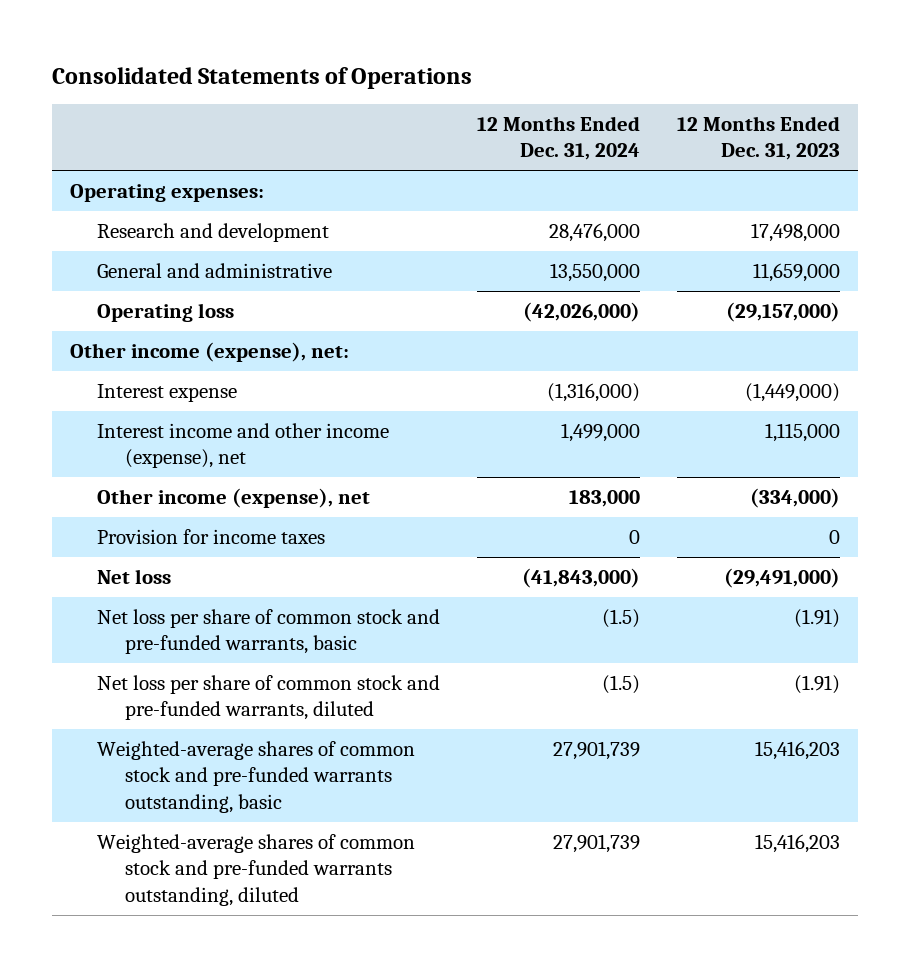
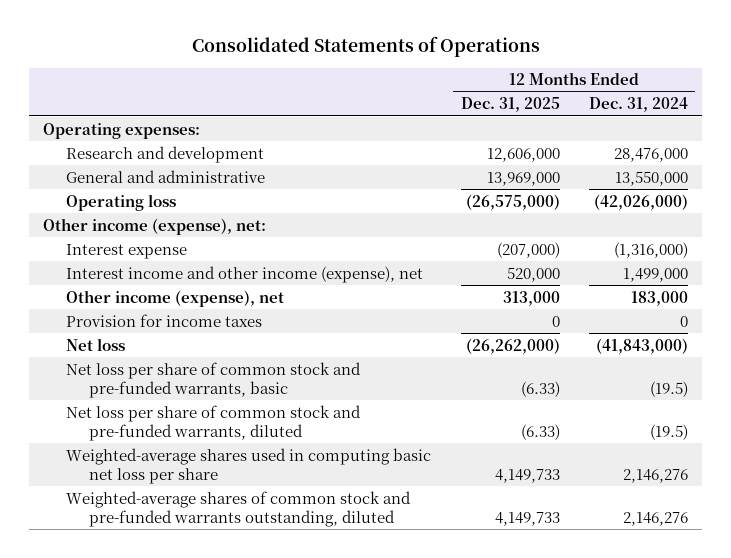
[676,116,840,161] 12 Months Ended Dec. 31, 2023 -> none
none -> [460,97,560,113] Dec. 31, 2025
[602,608,641,628] (1.5) -> [649,380,688,397] (19.5)
[602,674,641,694] (1.5) -> [649,423,688,440] (19.5)
[97,740,416,813] Weighted-average shares of common stock and pre-funded warrants outstanding, basic -> [66,447,432,484] Weighted-average shares used in computing basic net loss per share
[553,740,641,760] 27,901,739 -> [622,468,688,483] 2,146,276
[553,833,641,853] 27,901,739 -> [622,511,688,526] 2,146,276

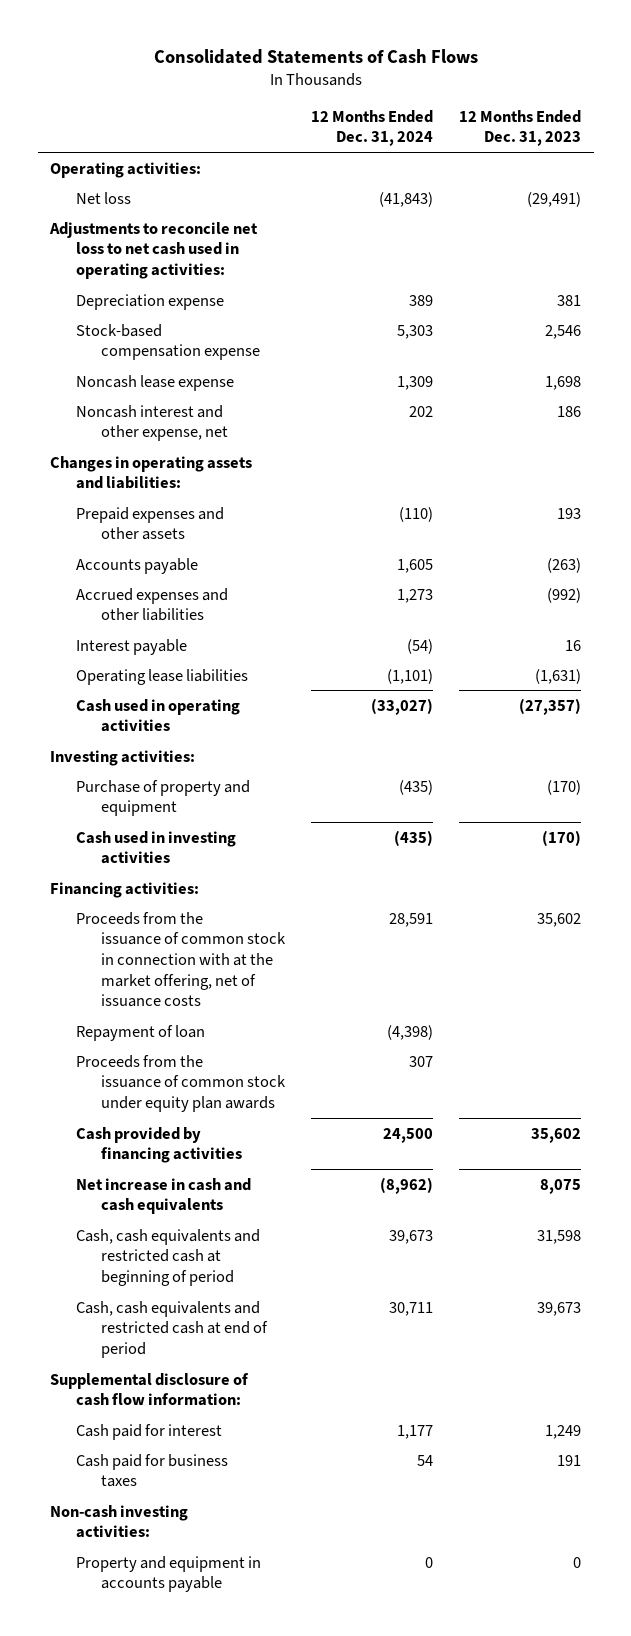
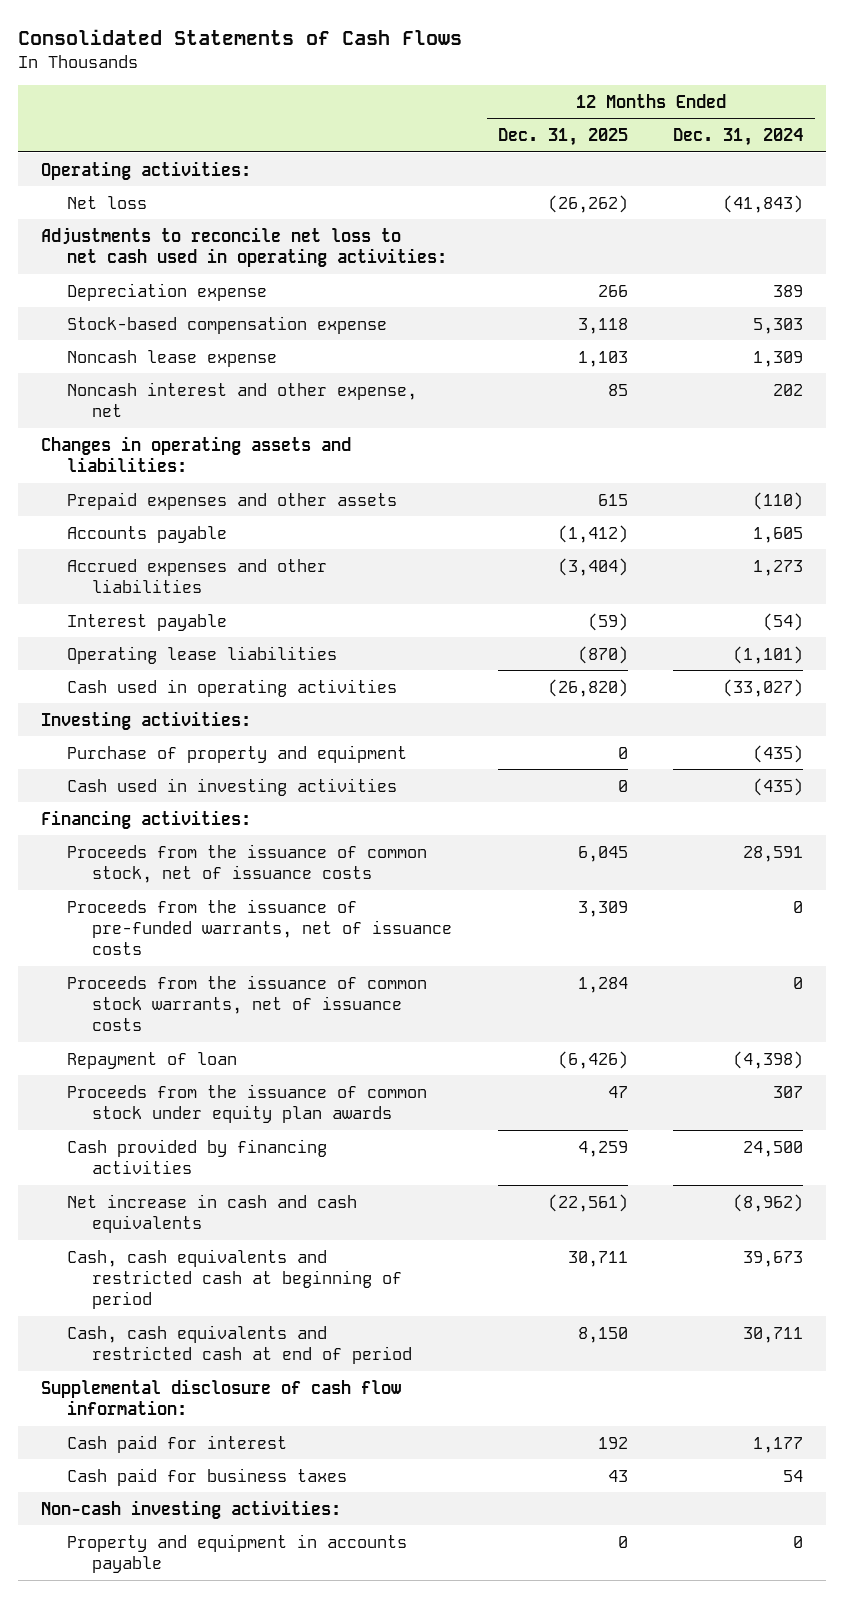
[458,109,581,147] 12 Months Ended Dec. 31, 2023 -> none
none -> [497,127,628,146] Dec. 31, 2025
[75,911,287,1008] Proceeds from the issuance of common stock in connection with at the market offering, net of issuance costs -> [66,843,427,883] Proceeds from the issuance of common stock, net of issuance costs
none -> [66,898,453,956] Proceeds from the issuance of pre-funded warrants, net of issuance costs
none -> [66,974,427,1032] Proceeds from the issuance of common stock warrants, net of issuance costs

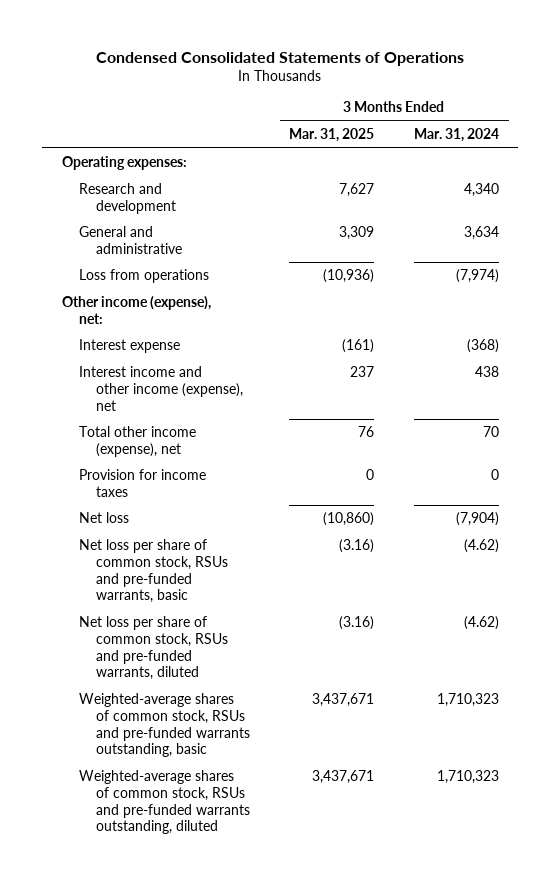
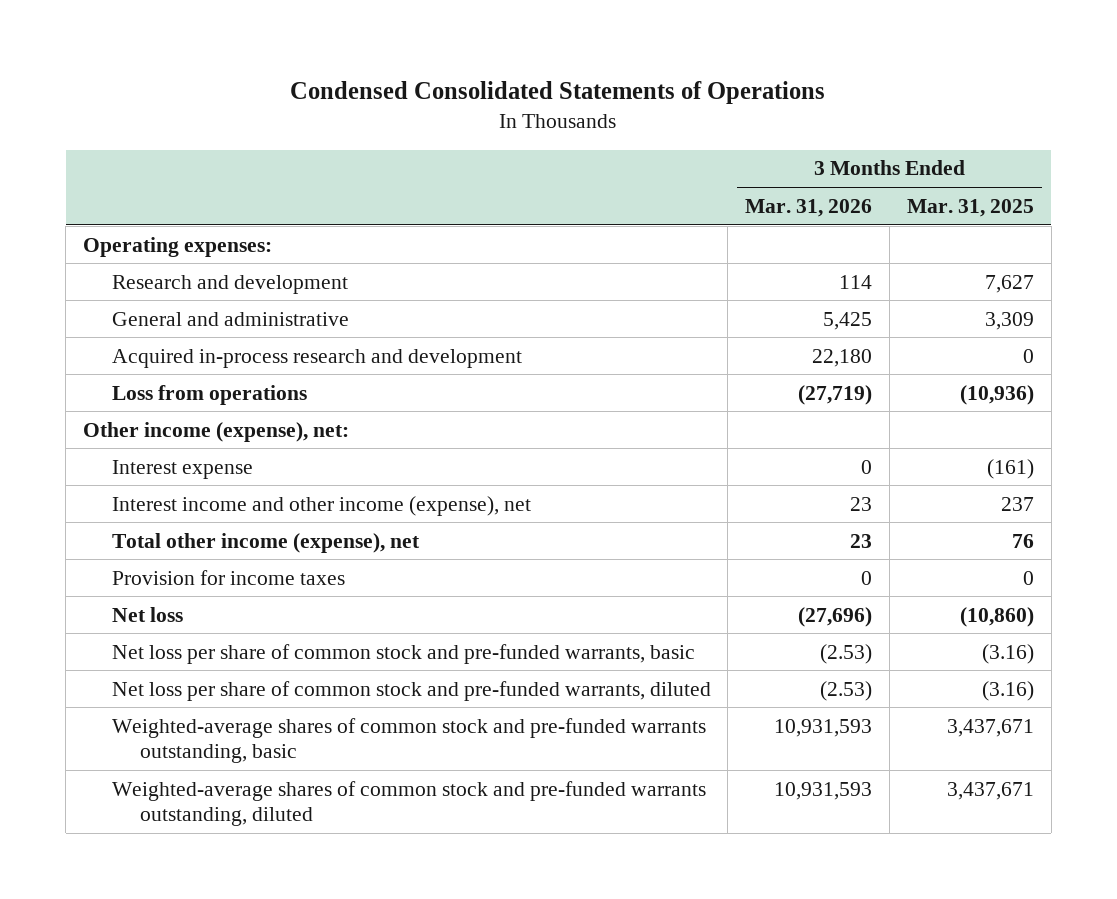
[413,128,499,143] Mar. 31, 2024 -> none
none -> [745,198,873,217] Mar. 31, 2026
none -> [111,348,522,368] Acquired in-process research and development
[78,539,228,604] Net loss per share of common stock, RSUs and pre-funded warrants, basic -> [111,643,695,664] Net loss per share of common stock and pre-funded warrants, basic
[78,616,228,681] Net loss per share of common stock, RSUs and pre-funded warrants, diluted -> [111,680,711,701] Net loss per share of common stock and pre-funded warrants, diluted
[78,693,250,758] Weighted-average shares of common stock, RSUs and pre-funded warrants outstanding, basic -> [111,717,706,764] Weighted-average shares of common stock and pre-funded warrants outstanding, basic
[78,770,250,835] Weighted-average shares of common stock, RSUs and pre-funded warrants outstanding, diluted -> [111,780,706,827] Weighted-average shares of common stock and pre-funded warrants outstanding, diluted

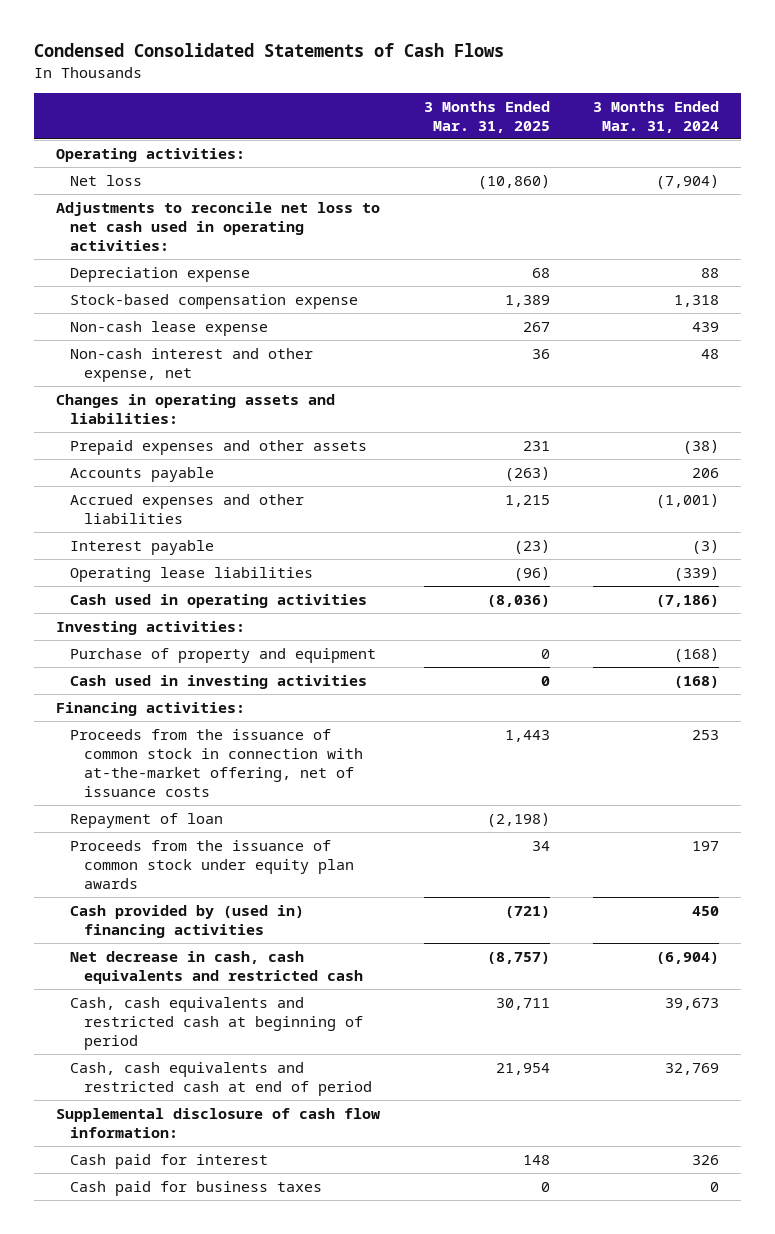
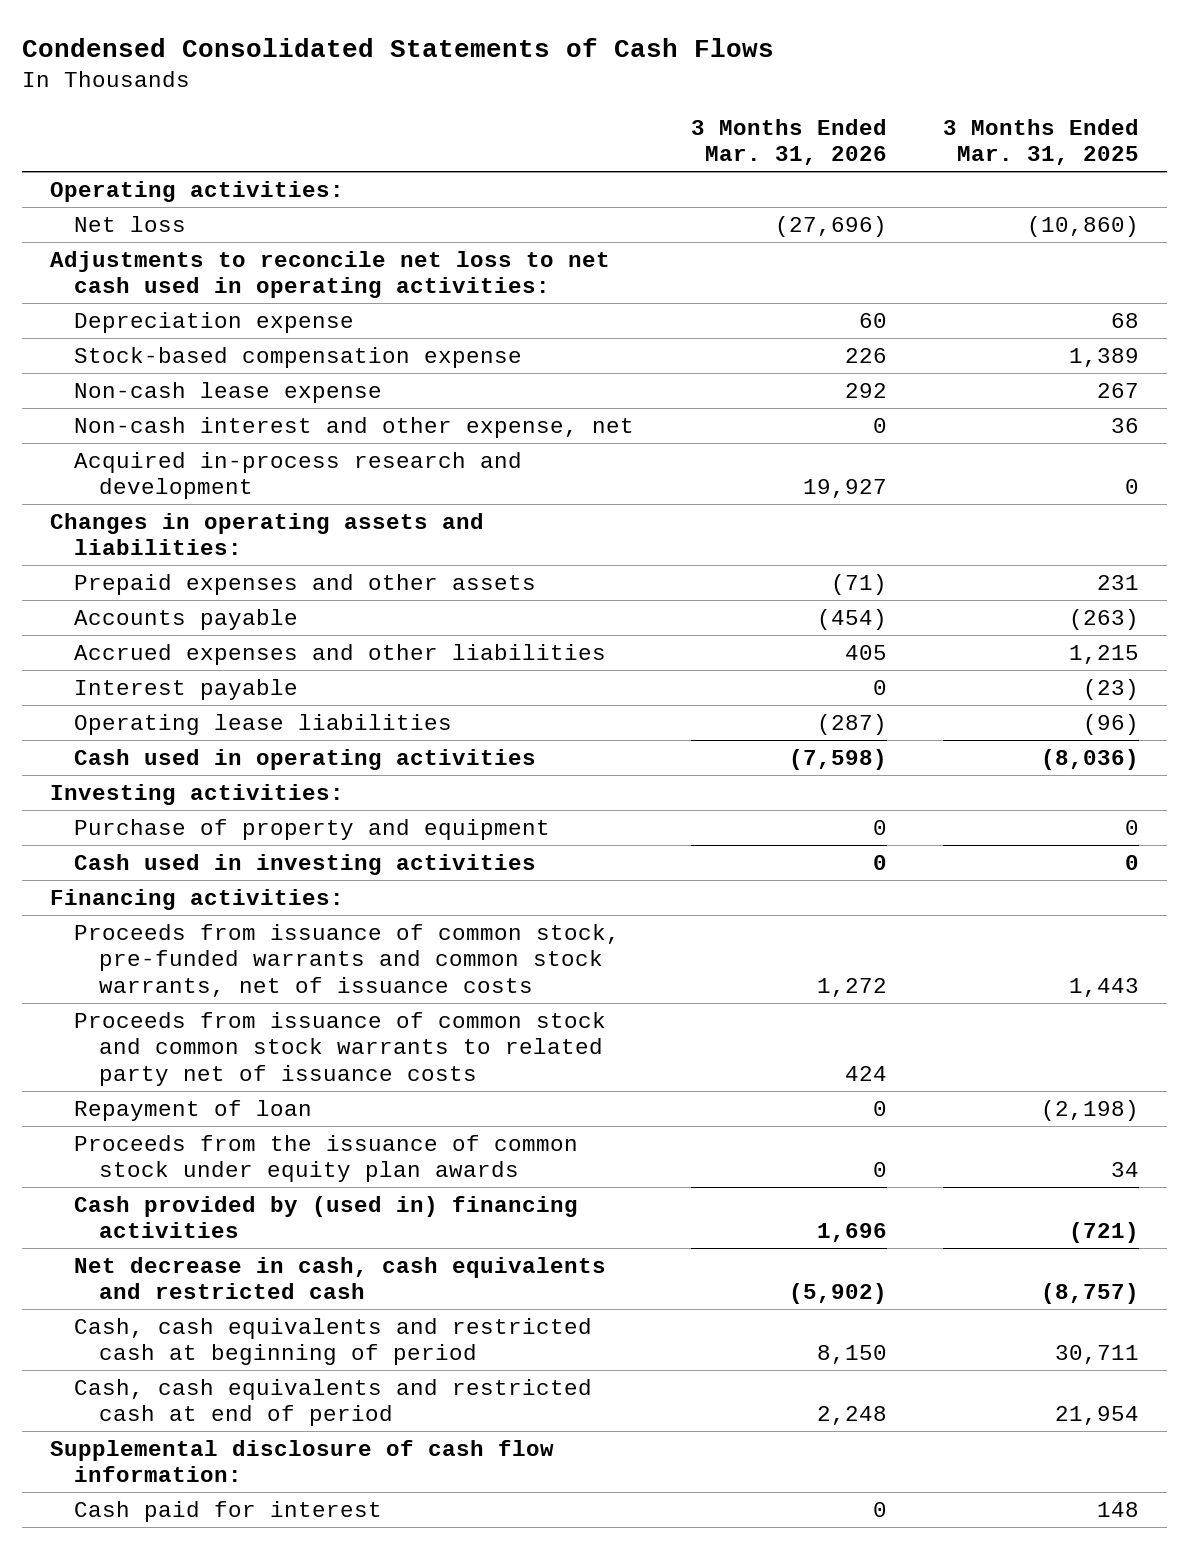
[593,100,720,133] 3 Months Ended Mar. 31, 2024 -> none
none -> [690,119,887,166] 3 Months Ended Mar. 31, 2026
none -> [74,452,523,500] Acquired in-process research and development
[70,729,364,797] Proceeds from the issuance of common stock in connection with at-the-market offering, net of issuance costs -> [74,924,621,997] Proceeds from issuance of common stock, pre-funded warrants and common stock warrants, net of issuance costs
none -> [74,1012,607,1086] Proceeds from issuance of common stock and common stock warrants to related party net of issuance costs
[70,1181,323,1197] Cash paid for business taxes -> none

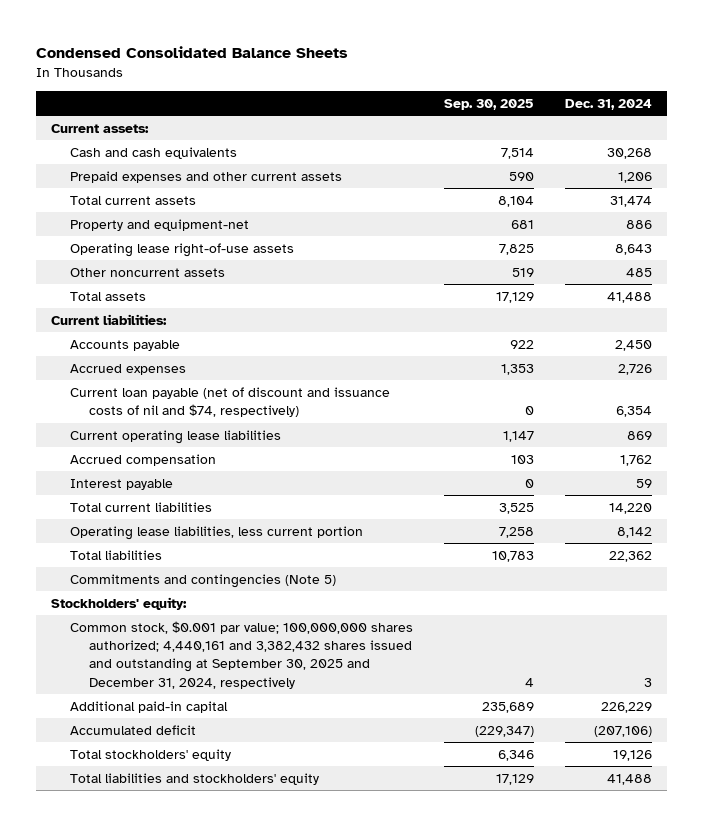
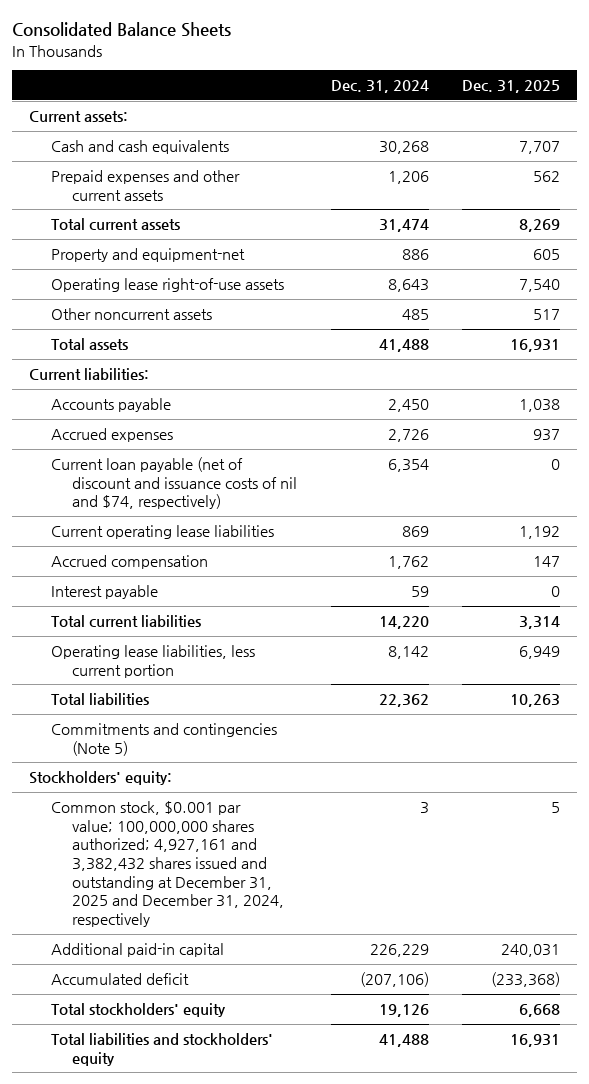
[35,45,348,58] Condensed Consolidated Balance Sheets -> [12,22,232,38] Consolidated Balance Sheets
[443,98,534,110] Sep. 30, 2025 -> none
none -> [462,80,561,94] Dec. 31, 2025
[69,621,413,689] Common stock, $0.001 par value; 100,000,000 shares authorized; 4,440,161 and 3,382,432 shares issued and outstanding at September 30, 2025 and December 31, 2024, respectively -> [50,800,285,927] Common stock, $0.001 par value; 100,000,000 shares authorized; 4,927,161 and 3,382,432 shares issued and outstanding at December 31, 2025 and December 31, 2024, respectively

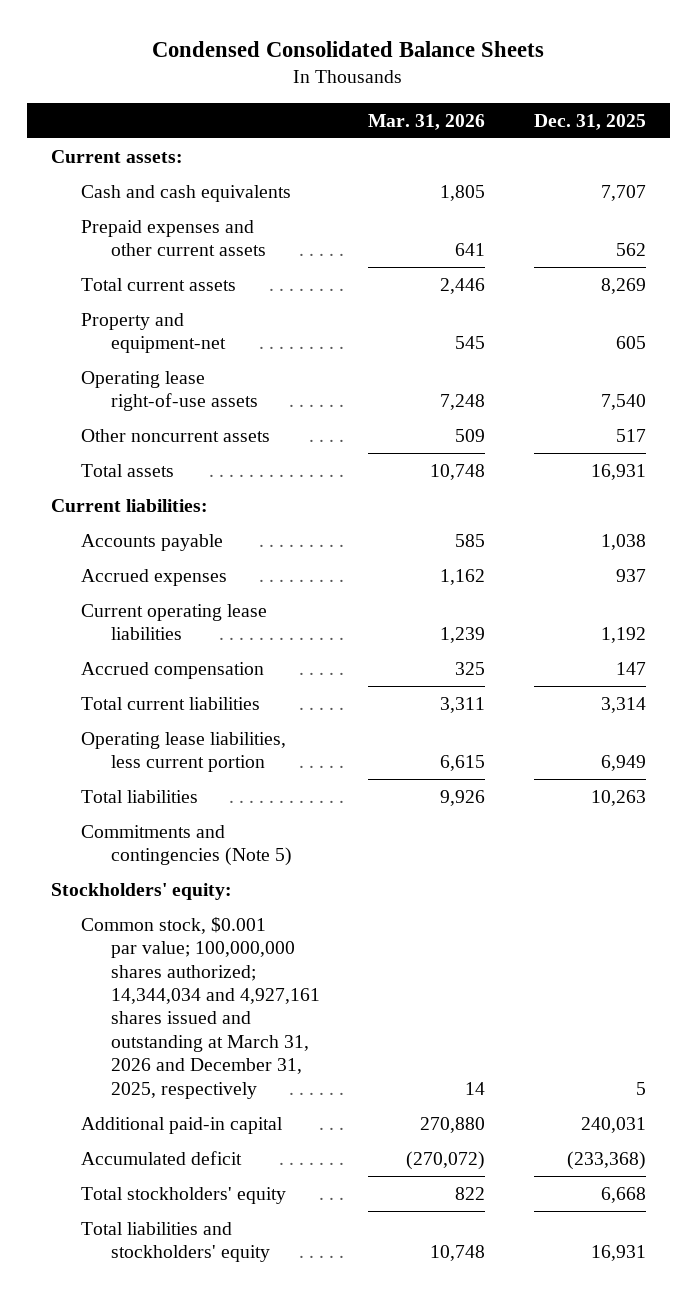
[12,22,232,38] Consolidated Balance Sheets -> [152,41,545,58] Condensed Consolidated Balance Sheets
[330,80,429,94] Dec. 31, 2024 -> none
none -> [368,113,486,130] Mar. 31, 2026
[50,456,298,510] Current loan payable (net of discount and issuance costs of nil and $74, respectively) -> none
[50,584,158,599] Interest payable -> none
[50,800,285,927] Common stock, $0.001 par value; 100,000,000 shares authorized; 4,927,161 and 3,382,432 shares issued and outstanding at December 31, 2025 and December 31, 2024, respectively -> [80,916,320,1099] Common stock, $0.001 par value; 100,000,000 shares authorized; 14,344,034 and 4,927,161 shares issued and outstanding at March 31, 2026 and December 31, 2025, respectively

